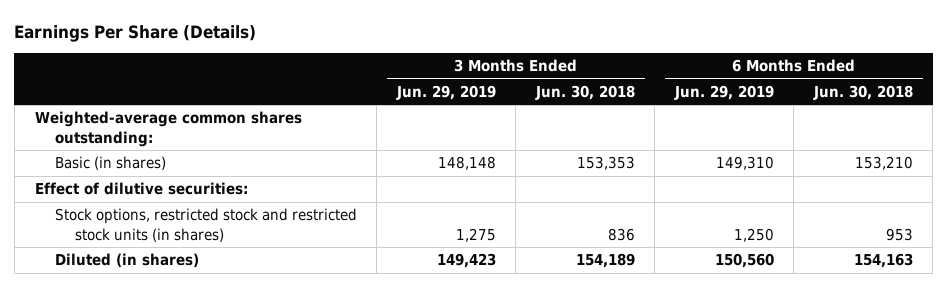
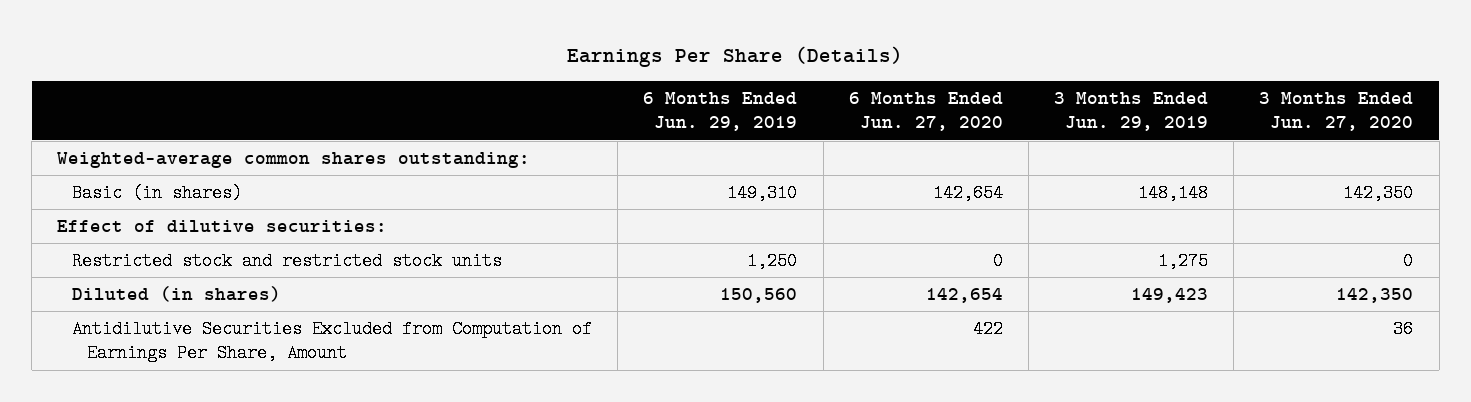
[534,84,635,100] Jun. 30, 2018 -> none
[812,84,913,100] Jun. 30, 2018 -> none
none -> [848,91,1003,132] 6 Months Ended Jun. 27, 2020
none -> [1259,91,1414,132] 3 Months Ended Jun. 27, 2020
[54,208,357,242] Stock options, restricted stock and restricted stock units (in shares) -> [72,252,503,271] Restricted stock and restricted stock units
none -> [72,320,593,363] Antidilutive Securities Excluded from Computation of Earnings Per Share, Amount

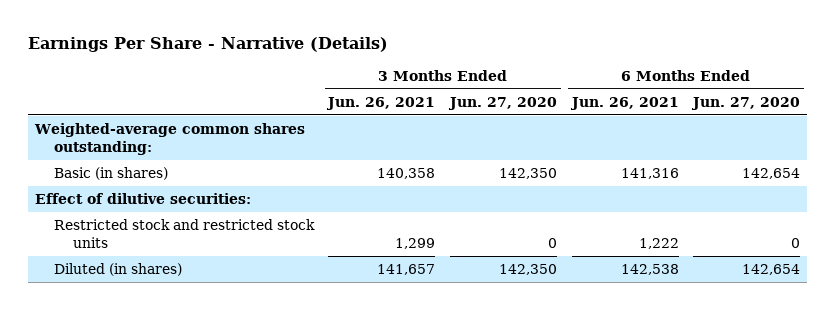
[567,45,904,67] Earnings Per Share (Details) -> [27,37,388,53] Earnings Per Share - Narrative (Details)
[643,91,798,132] 6 Months Ended Jun. 29, 2019 -> none
[1054,91,1209,132] 3 Months Ended Jun. 29, 2019 -> none
none -> [326,96,436,110] Jun. 26, 2021
none -> [569,96,679,110] Jun. 26, 2021
[72,320,593,363] Antidilutive Securities Excluded from Computation of Earnings Per Share, Amount -> none

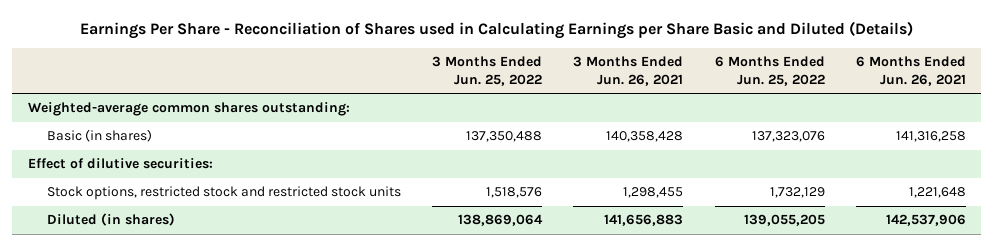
[27,37,388,53] Earnings Per Share - Narrative (Details) -> [79,21,913,40] Earnings Per Share - Reconciliation of Shares used in Calculating Earnings per Share Basic and Diluted (Details)
[448,96,558,110] Jun. 27, 2020 -> none
[691,96,801,110] Jun. 27, 2020 -> none
none -> [432,56,543,86] 3 Months Ended Jun. 25, 2022
none -> [714,56,825,86] 6 Months Ended Jun. 25, 2022
[377,167,436,179] 140,358 -> [606,131,684,143] 140,358,428
[620,167,679,179] 141,316 -> [895,131,966,143] 141,316,258
[53,218,315,248] Restricted stock and restricted stock units -> [47,186,402,201] Stock options, restricted stock and restricted stock units
[395,237,436,249] 1,299 -> [623,187,684,199] 1,298,455
[638,237,679,249] 1,222 -> [908,187,966,199] 1,221,648
[377,263,436,275] 141,657 -> [604,214,684,227] 141,656,883
[620,263,679,275] 142,538 -> [885,214,966,227] 142,537,906

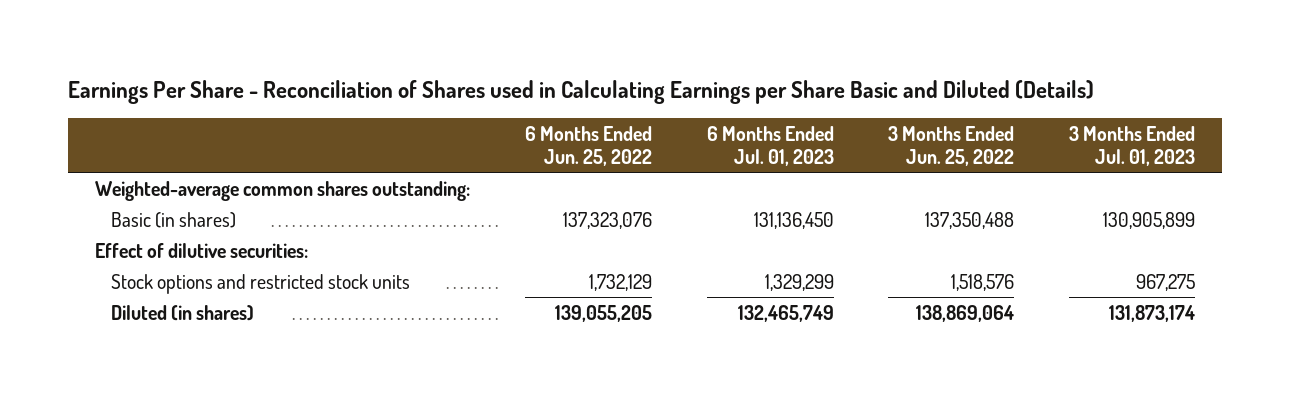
[573,56,684,86] 3 Months Ended Jun. 26, 2021 -> none
[855,56,966,86] 6 Months Ended Jun. 26, 2021 -> none
none -> [706,125,834,167] 6 Months Ended Jul. 01, 2023
none -> [1068,125,1195,167] 3 Months Ended Jul. 01, 2023
[47,186,402,201] Stock options, restricted stock and restricted stock units -> [110,273,410,294] Stock options and restricted stock units

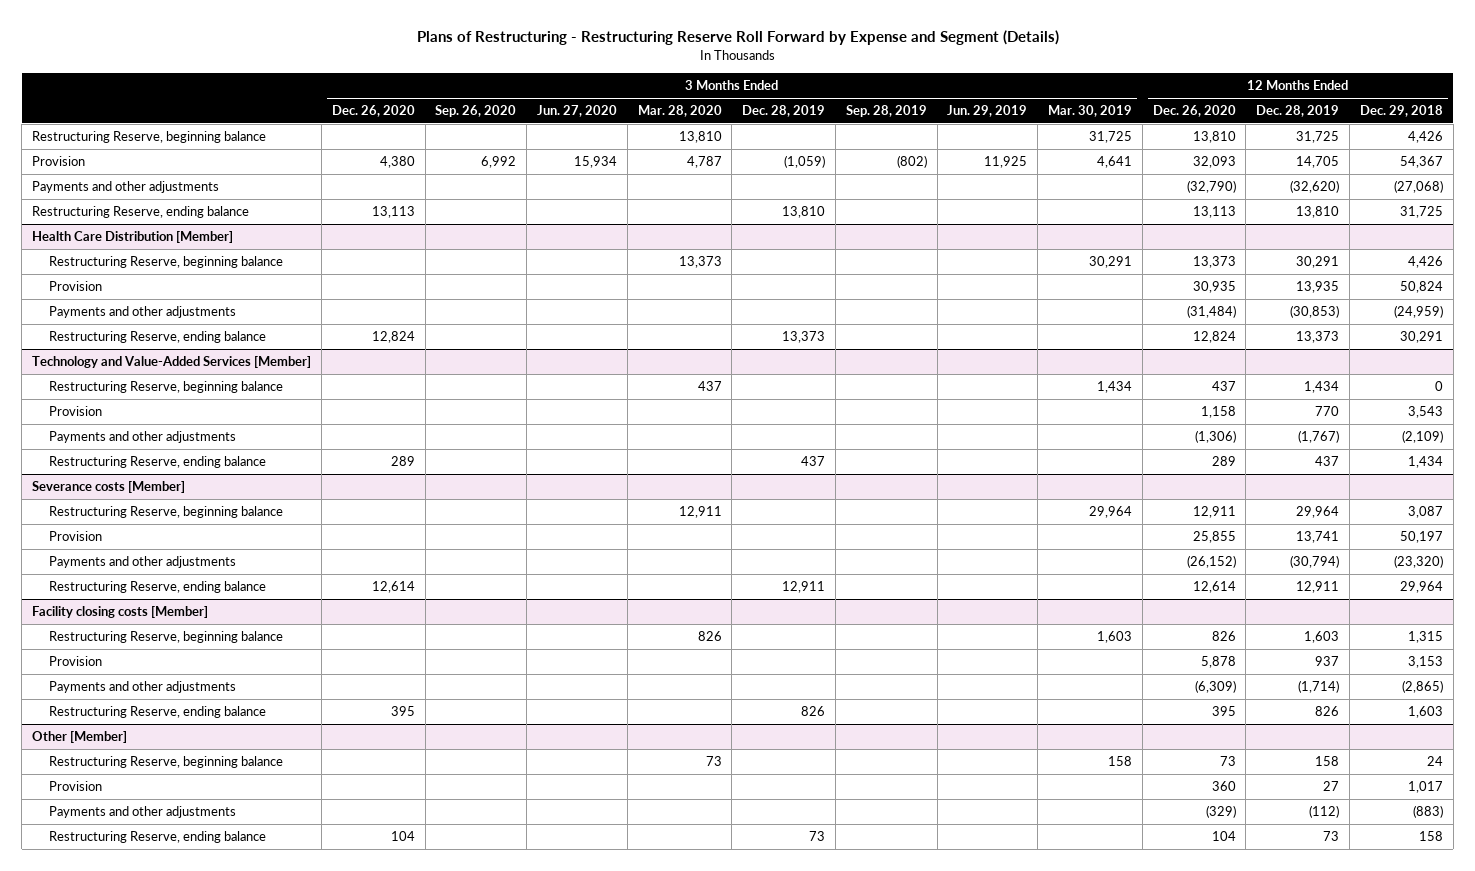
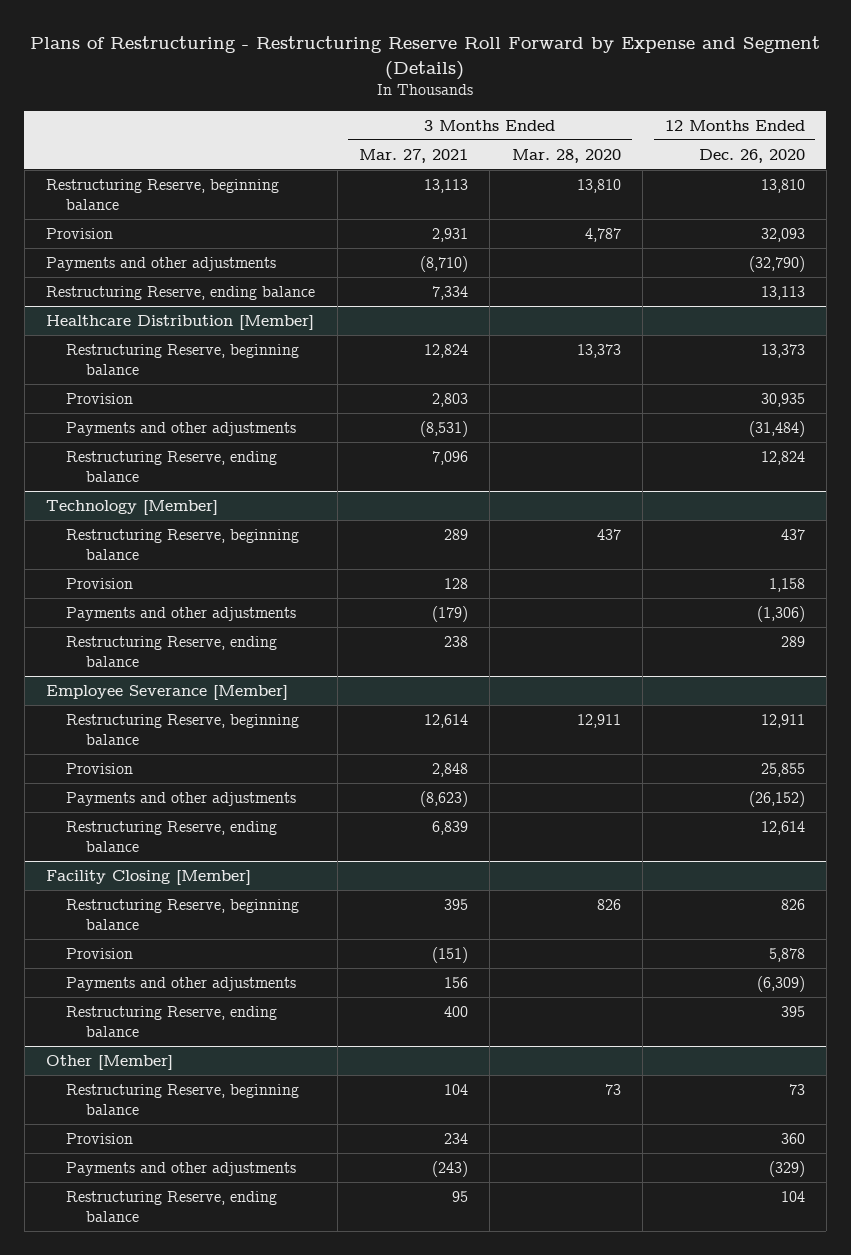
[331,105,415,118] Dec. 26, 2020 -> none
[435,105,517,118] Sep. 26, 2020 -> none
[537,105,618,118] Jun. 27, 2020 -> none
[742,105,826,118] Dec. 28, 2019 -> none
[845,105,927,118] Sep. 28, 2019 -> none
[947,105,1028,118] Jun. 29, 2019 -> none
[1048,105,1133,118] Mar. 30, 2019 -> none
[1256,105,1340,118] Dec. 28, 2019 -> none
[1359,105,1443,118] Dec. 29, 2018 -> none
none -> [359,148,469,163] Mar. 27, 2021
[32,231,234,244] Health Care Distribution [Member] -> [46,314,315,330] Healthcare Distribution [Member]
[32,356,312,369] Technology and Value-Added Services [Member] -> [46,499,219,515] Technology [Member]
[32,481,186,494] Severance costs [Member] -> [46,684,289,700] Employee Severance [Member]
[32,606,209,619] Facility closing costs [Member] -> [46,869,252,885] Facility Closing [Member]

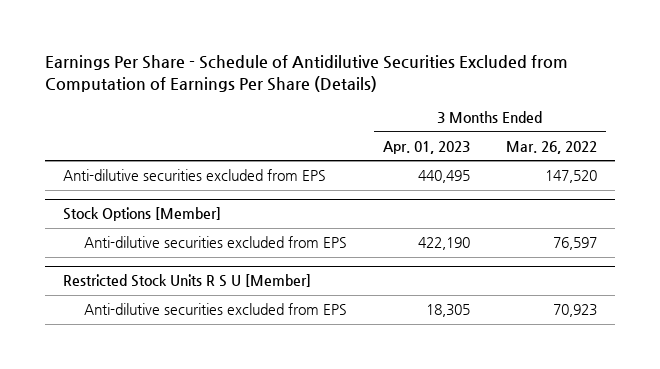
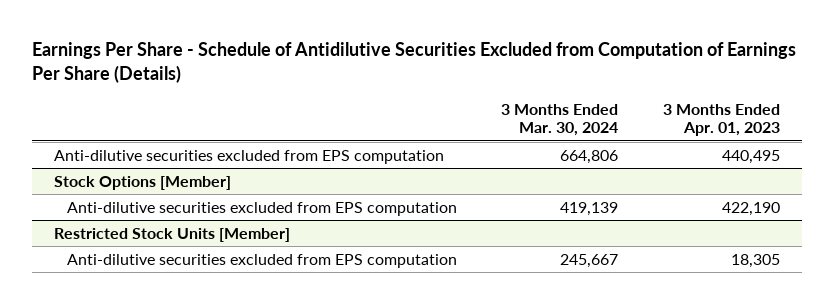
[506,140,598,154] Mar. 26, 2022 -> none
none -> [501,103,619,137] 3 Months Ended Mar. 30, 2024
[62,169,326,182] Anti-dilutive securities excluded from EPS -> [54,149,445,164] Anti-dilutive securities excluded from EPS computation
[84,236,348,249] Anti-dilutive securities excluded from EPS -> [66,201,457,216] Anti-dilutive securities excluded from EPS computation
[62,274,311,288] Restricted Stock Units R S U [Member] -> [54,227,291,242] Restricted Stock Units [Member]
[84,303,348,316] Anti-dilutive securities excluded from EPS -> [66,253,457,268] Anti-dilutive securities excluded from EPS computation

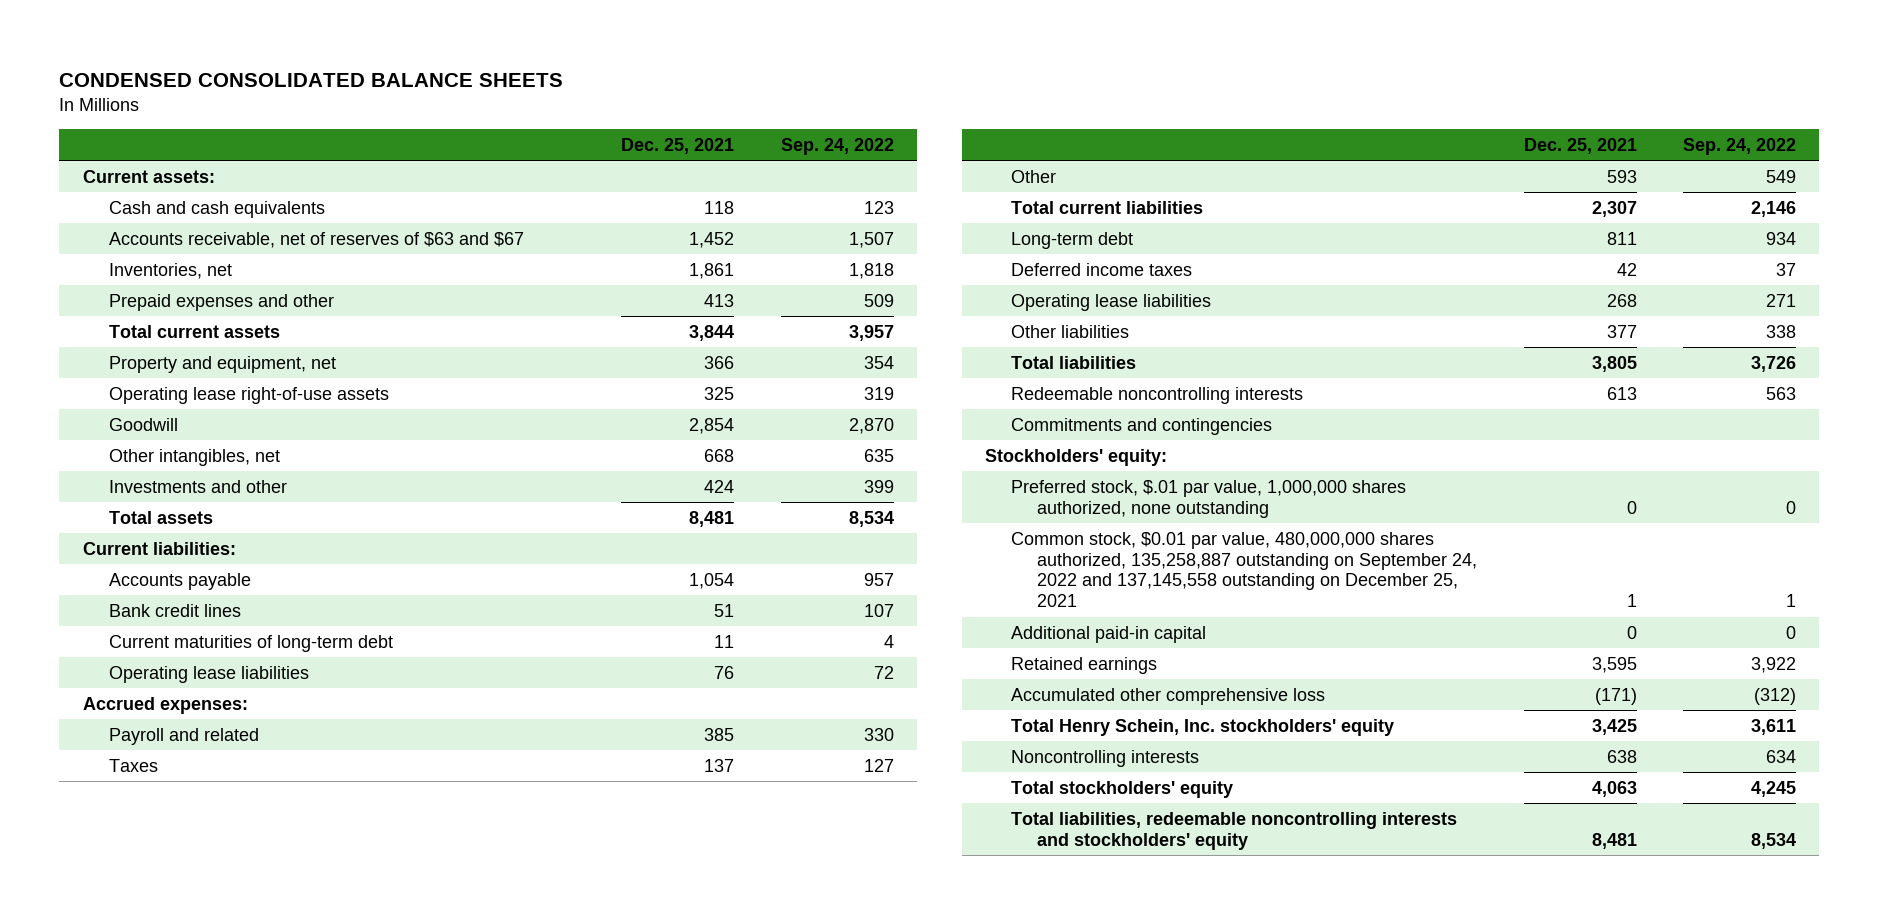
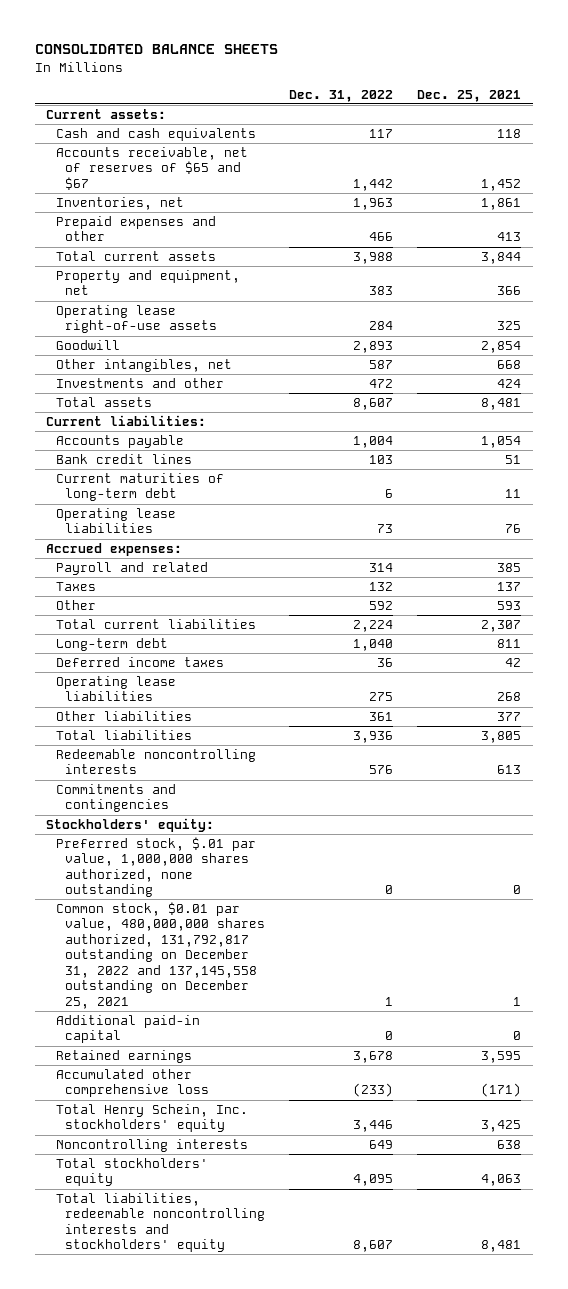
[59,73,564,88] CONDENSED CONSOLIDATED BALANCE SHEETS -> [34,44,278,55] CONSOLIDATED BALANCE SHEETS
[780,138,894,156] Sep. 24, 2022 -> none
none -> [289,89,394,102] Dec. 31, 2022
[108,231,524,248] Accounts receivable, net of reserves of $63 and $67 -> [55,147,248,190] Accounts receivable, net of reserves of $65 and $67
[1011,531,1478,608] Common stock, $0.01 par value, 480,000,000 shares authorized, 135,258,887 outstanding on September 24, 2022 and 137,145,558 outstanding on December 25, 2021 -> [55,902,266,1009] Common stock, $0.01 par value, 480,000,000 shares authorized, 131,792,817 outstanding on December 31, 2022 and 137,145,558 outstanding on December 25, 2021

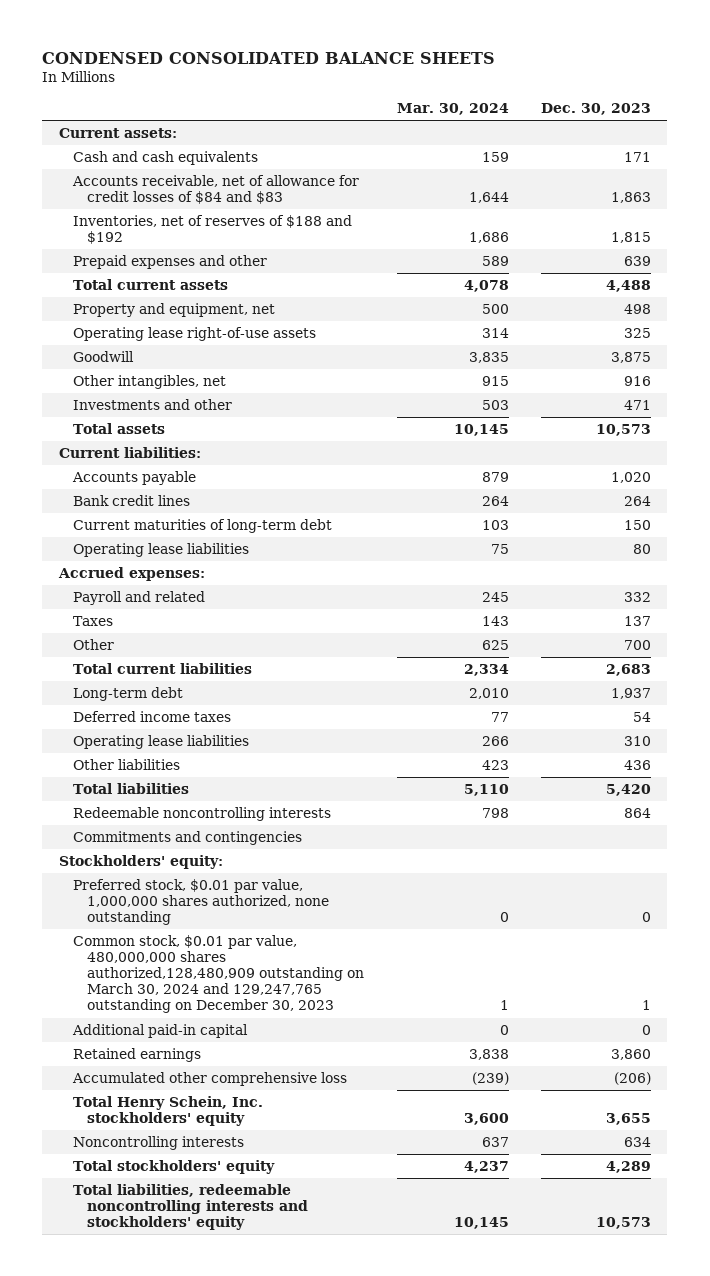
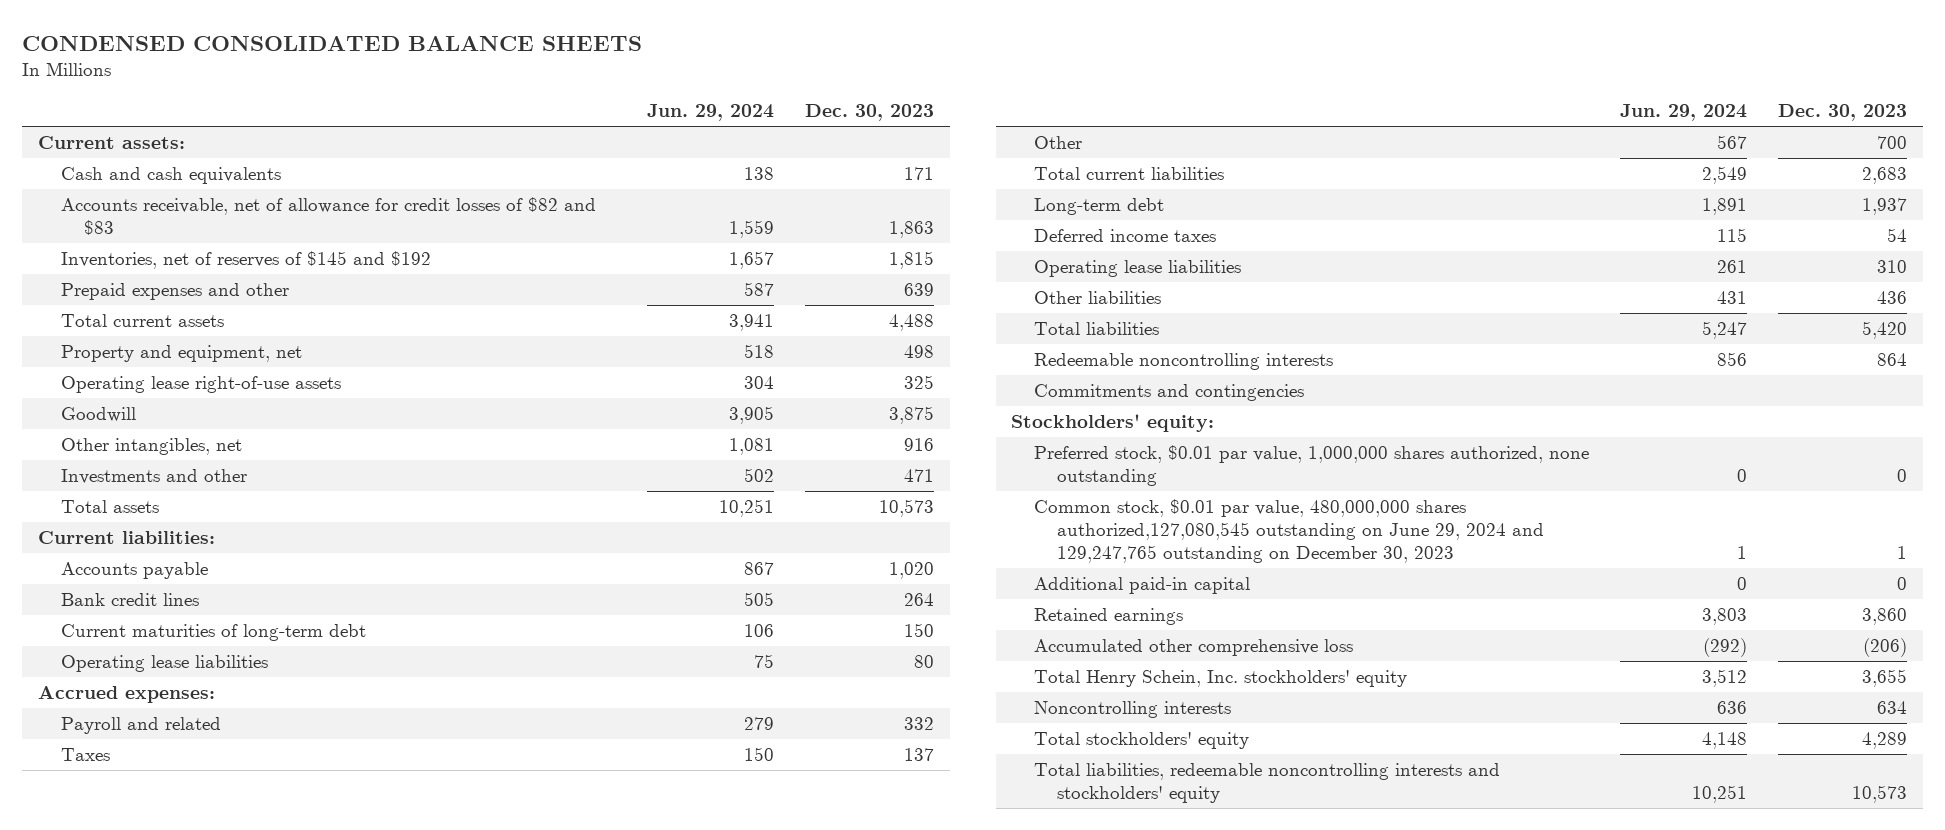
[396,103,509,116] Mar. 30, 2024 -> none
none -> [646,103,774,121] Jun. 29, 2024
[71,175,359,205] Accounts receivable, net of allowance for credit losses of $84 and $83 -> [60,197,596,236] Accounts receivable, net of allowance for credit losses of $82 and $83
[72,215,352,245] Inventories, net of reserves of $188 and $192 -> [60,251,431,270] Inventories, net of reserves of $145 and $192
[72,935,365,1014] Common stock, $0.01 par value, 480,000,000 shares authorized,128,480,909 outstanding on March 30, 2024 and 129,247,765 outstanding on December 30, 2023 -> [1034,499,1545,564] Common stock, $0.01 par value, 480,000,000 shares authorized,127,080,545 outstanding on June 29, 2024 and 129,247,765 outstanding on December 30, 2023

